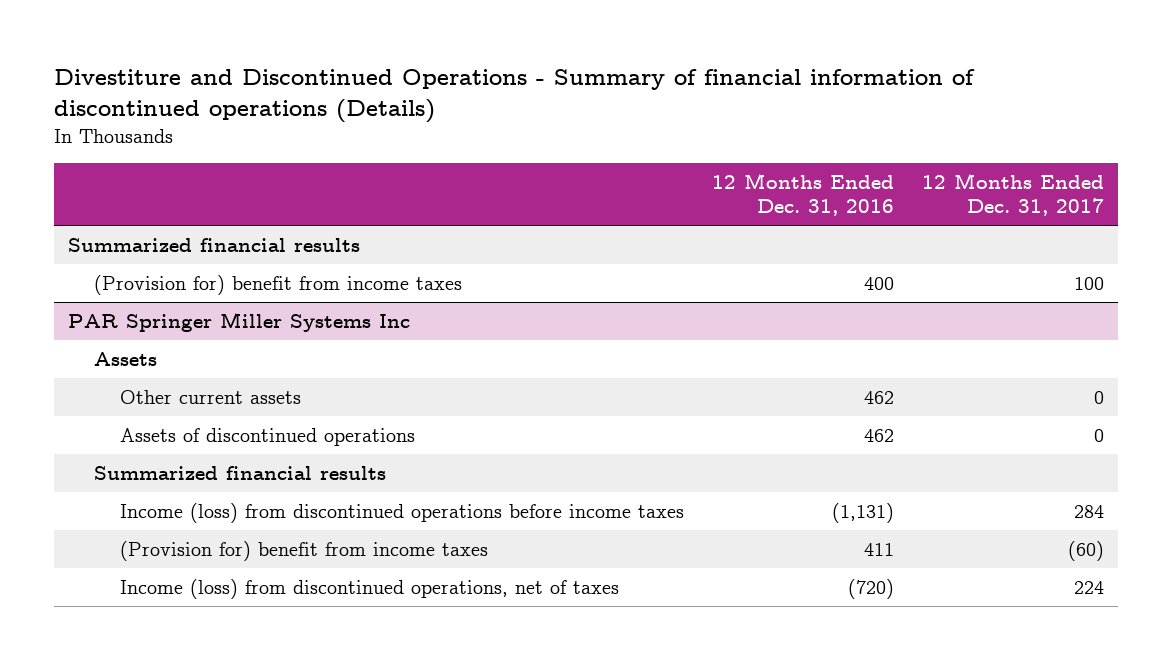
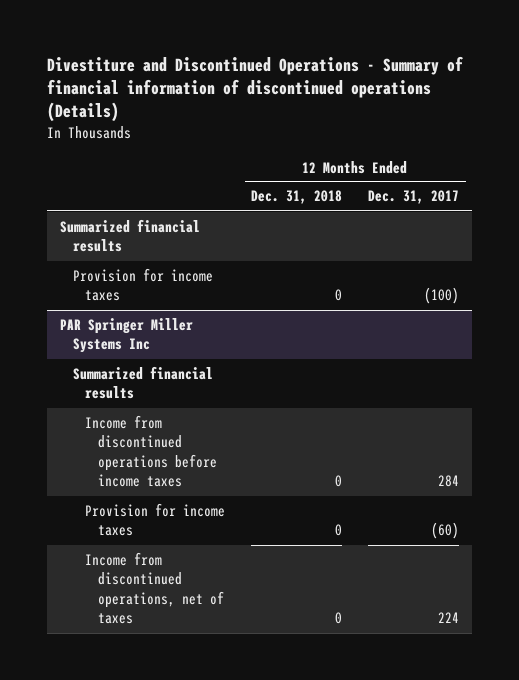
[711,172,894,216] 12 Months Ended Dec. 31, 2016 -> none
none -> [251,190,343,205] Dec. 31, 2018
[94,275,463,296] (Provision for) benefit from income taxes -> [72,267,213,302] Provision for income taxes
[1074,277,1105,291] 100 -> [424,287,460,305] (100)
[94,352,158,367] Assets -> none
[119,390,301,405] Other current assets -> none
[119,428,415,447] Assets of discontinued operations -> none
[119,503,684,524] Income (loss) from discontinued operations before income taxes -> [85,414,217,488] Income from discontinued operations before income taxes
[119,541,488,562] (Provision for) benefit from income taxes -> [85,502,226,537] Provision for income taxes
[119,579,619,600] Income (loss) from discontinued operations, net of taxes -> [85,551,224,625] Income from discontinued operations, net of taxes

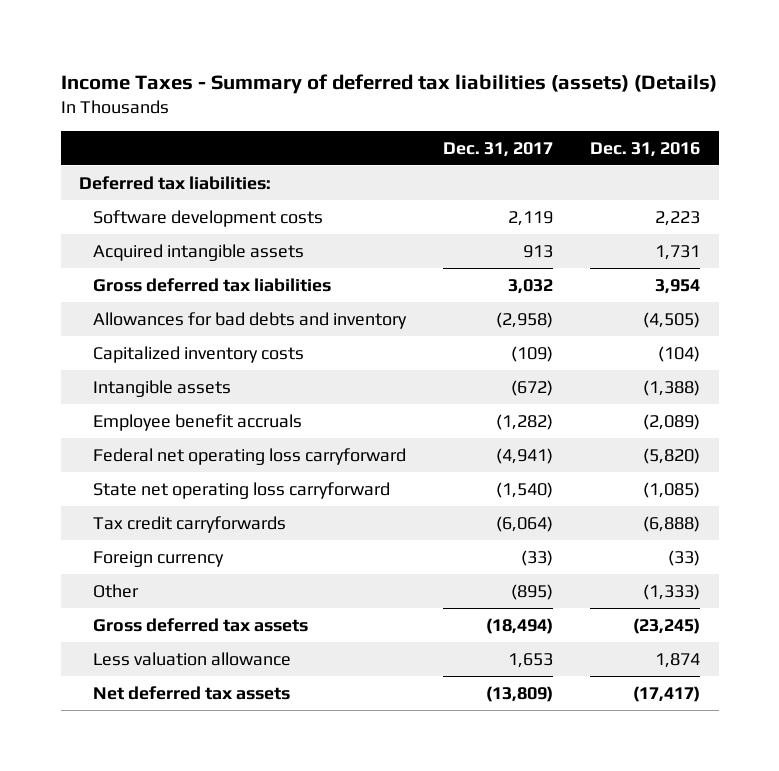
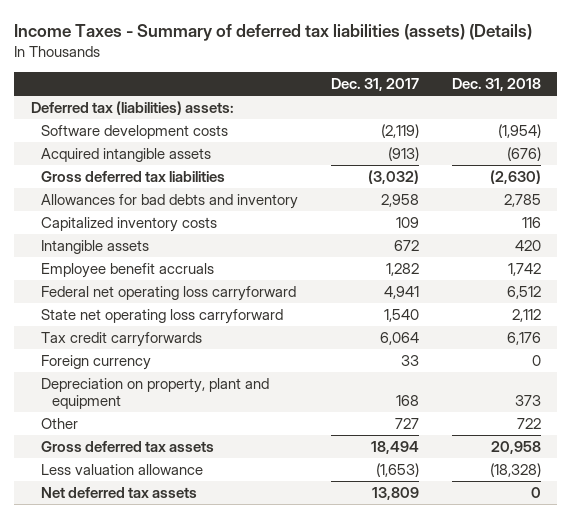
[590,141,701,157] Dec. 31, 2016 -> none
none -> [451,78,541,92] Dec. 31, 2018
[79,175,272,190] Deferred tax liabilities: -> [30,100,234,115] Deferred tax (liabilities) assets:
[508,210,554,226] 2,119 -> [381,123,420,138] (2,119)
[523,244,554,258] 913 -> [388,146,420,161] (913)
[508,278,554,294] 3,032 -> [368,169,420,184] (3,032)
[496,311,554,328] (2,958) -> [381,193,420,207] 2,958
[511,345,554,362] (109) -> [396,216,420,228] 109
[511,379,554,396] (672) -> [394,239,420,251] 672
[496,413,554,430] (1,282) -> [386,262,420,276] 1,282
[496,447,554,464] (4,941) -> [384,285,420,299] 4,941
[496,481,554,498] (1,540) -> [384,308,420,322] 1,540
[496,515,554,532] (6,064) -> [380,331,420,345] 6,064
[521,549,554,566] (33) -> [401,354,420,366] 33
none -> [41,377,270,410] Depreciation on property, plant and equipment
[511,583,554,600] (895) -> [395,417,420,429] 727
[486,617,554,634] (18,494) -> [371,440,420,454] 18,494
[508,652,554,668] 1,653 -> [376,462,420,477] (1,653)
[486,685,554,702] (13,809) -> [372,486,420,500] 13,809

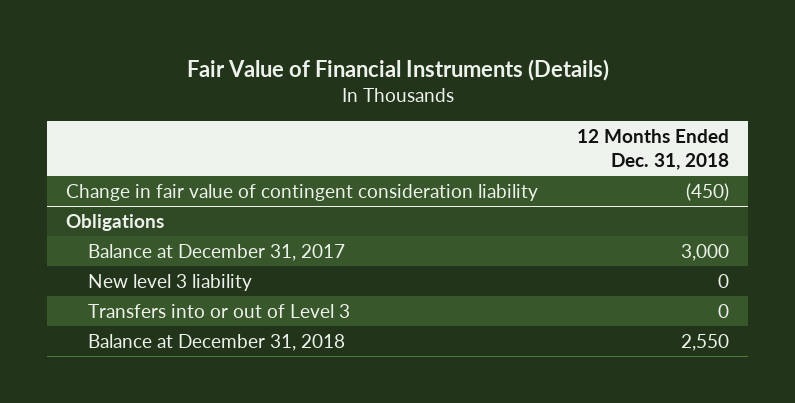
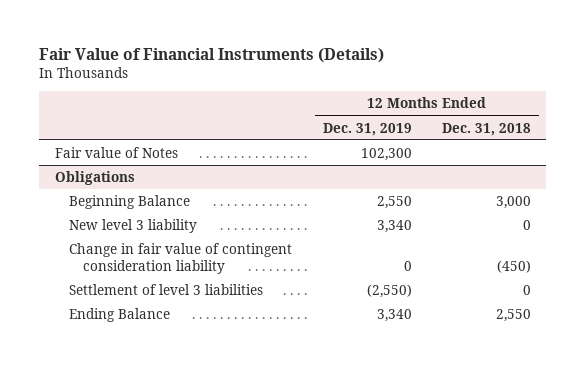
none -> [322,122,412,136] Dec. 31, 2019
[66,183,539,201] Change in fair value of contingent consideration liability -> none
none -> [54,146,178,158] Fair value of Notes
[87,243,345,261] Balance at December 31, 2017 -> [68,194,190,209] Beginning Balance
none -> [68,242,292,274] Change in fair value of contingent consideration liability
[87,303,350,318] Transfers into or out of Level 3 -> [68,283,263,295] Settlement of level 3 liabilities
[87,333,345,351] Balance at December 31, 2018 -> [68,307,170,322] Ending Balance

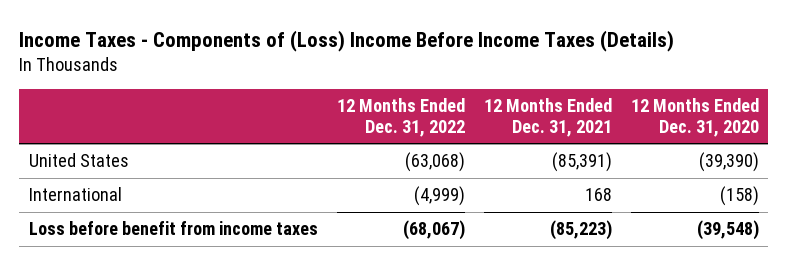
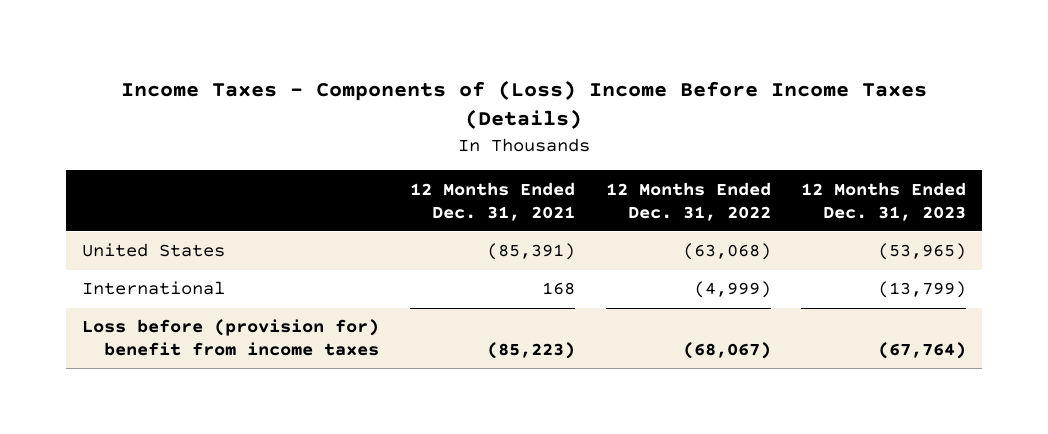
[630,97,759,137] 12 Months Ended Dec. 31, 2020 -> none
none -> [801,181,967,221] 12 Months Ended Dec. 31, 2023
[28,221,318,236] Loss before benefit from income taxes -> [81,319,379,357] Loss before (provision for) benefit from income taxes

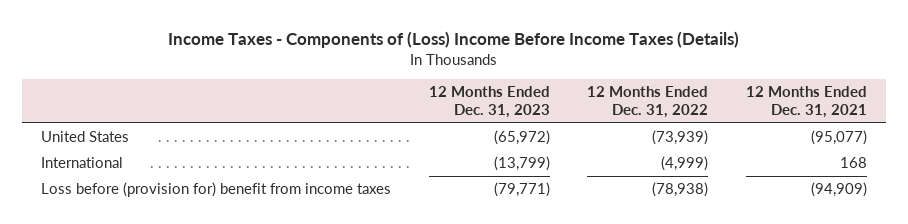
[486,243,575,261] (85,391) -> [810,130,867,146] (95,077)
[682,243,771,261] (63,068) -> [652,130,709,146] (73,939)
[878,243,967,261] (53,965) -> [493,130,550,146] (65,972)
[486,342,575,360] (85,223) -> [810,182,867,198] (94,909)
[682,342,771,360] (68,067) -> [652,182,709,198] (78,938)
[878,342,967,360] (67,764) -> [493,182,550,198] (79,771)

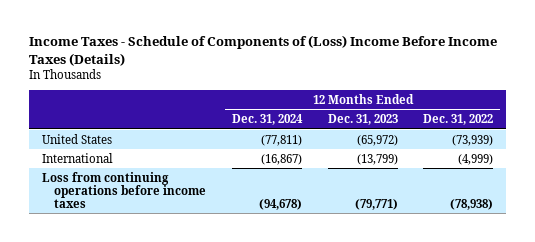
[167,30,739,48] Income Taxes - Components of (Loss) Income Before Income Taxes (Details) -> [28,35,497,66] Income Taxes - Schedule of Components of (Loss) Income Before Income Taxes (Details)
[745,86,867,119] 12 Months Ended Dec. 31, 2021 -> none
none -> [231,114,303,126] Dec. 31, 2024
[41,182,392,198] Loss before (provision for) benefit from income taxes -> [41,171,206,209] Loss from continuing operations before income taxes

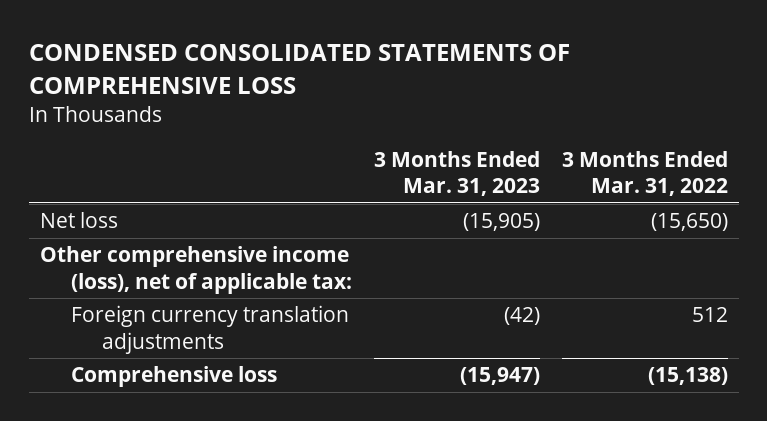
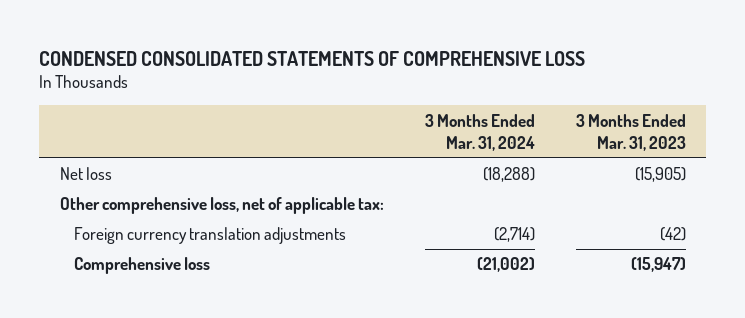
[561,151,728,197] 3 Months Ended Mar. 31, 2022 -> none
none -> [424,113,535,151] 3 Months Ended Mar. 31, 2024
[39,246,352,294] Other comprehensive income (loss), net of applicable tax: -> [59,197,384,215] Other comprehensive loss, net of applicable tax:

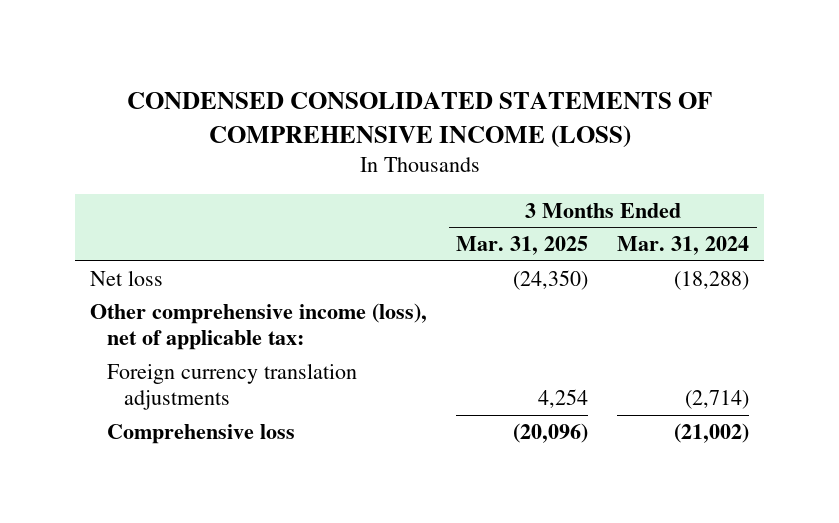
[39,50,586,66] CONDENSED CONSOLIDATED STATEMENTS OF COMPREHENSIVE LOSS -> [126,92,712,148] CONDENSED CONSOLIDATED STATEMENTS OF COMPREHENSIVE INCOME (LOSS)
[575,113,686,151] 3 Months Ended Mar. 31, 2023 -> none
none -> [456,236,589,256] Mar. 31, 2025
[59,197,384,215] Other comprehensive loss, net of applicable tax: -> [89,302,427,351] Other comprehensive income (loss), net of applicable tax:

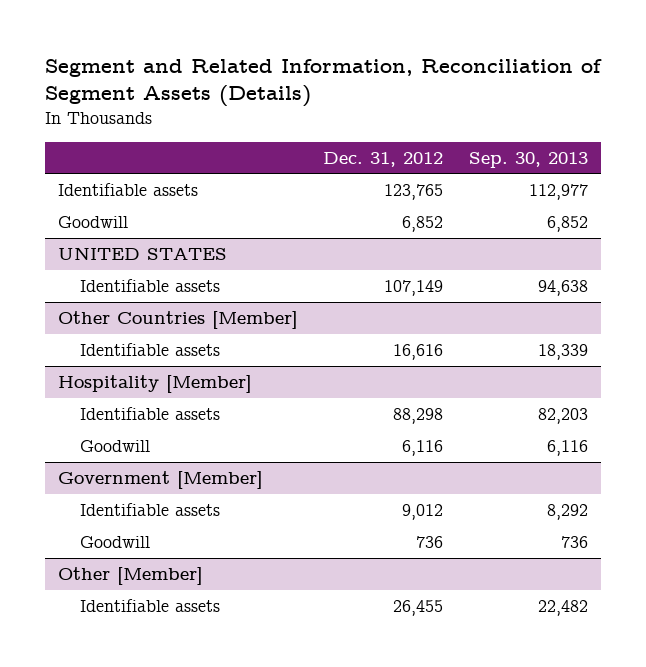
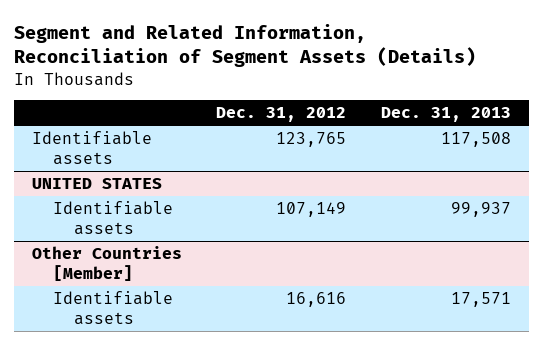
[468,151,588,168] Sep. 30, 2013 -> none
none -> [381,107,512,123] Dec. 31, 2013
[57,216,128,229] Goodwill -> none
[57,375,252,394] Hospitality [Member] -> none
[79,407,220,421] Identifiable assets -> none
[79,440,150,453] Goodwill -> none
[57,471,263,490] Government [Member] -> none
[79,503,220,517] Identifiable assets -> none
[79,536,150,549] Goodwill -> none
[57,567,203,586] Other [Member] -> none
[79,599,220,613] Identifiable assets -> none

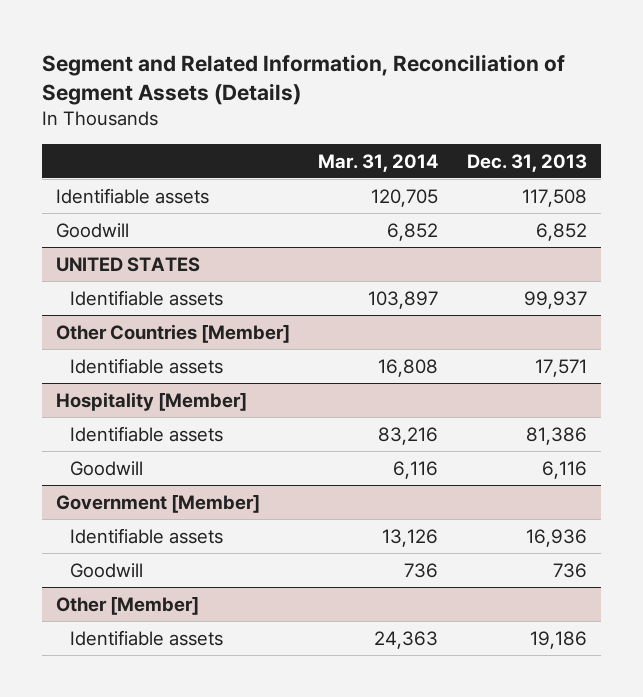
[216,107,347,123] Dec. 31, 2012 -> none
none -> [318,153,439,172] Mar. 31, 2014
none -> [55,222,129,238] Goodwill
none -> [55,391,247,411] Hospitality [Member]
none -> [69,425,223,442] Identifiable assets
none -> [69,460,143,476] Goodwill
none -> [55,494,260,513] Government [Member]
none -> [69,527,223,544] Identifiable assets
none -> [69,562,143,578] Goodwill
none -> [55,596,199,615] Other [Member]
none -> [69,629,223,646] Identifiable assets

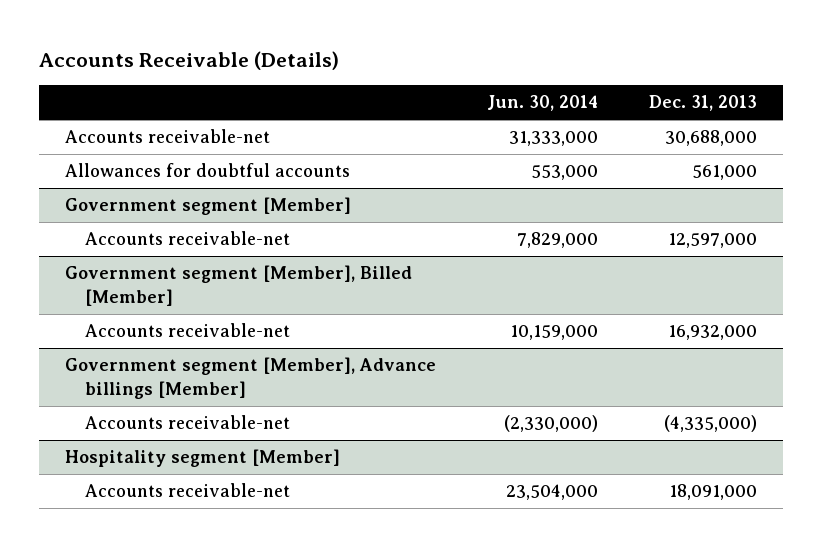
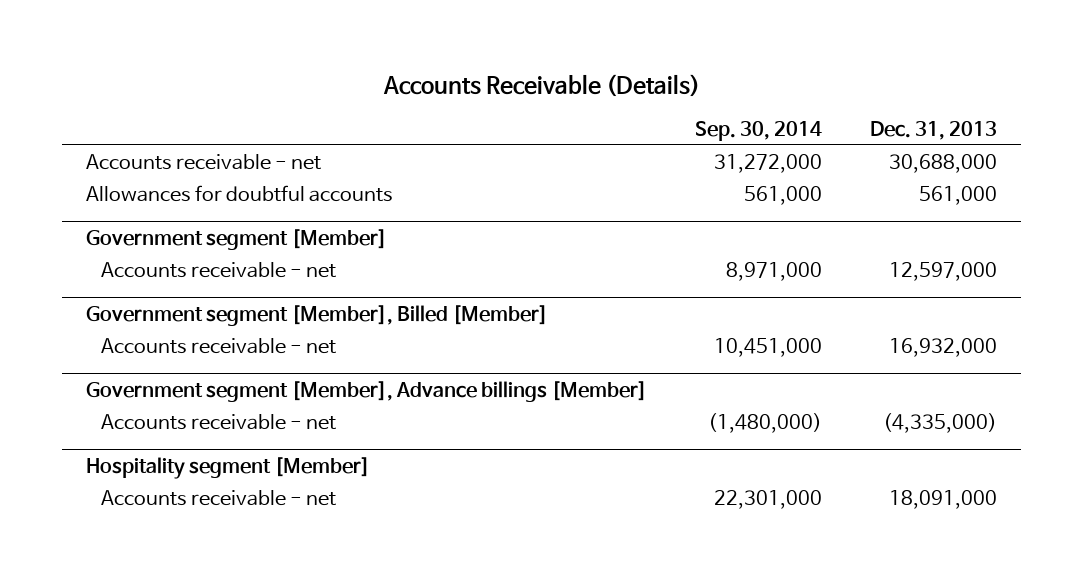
[486,95,598,112] Jun. 30, 2014 -> none
none -> [695,120,823,141] Sep. 30, 2014
[64,129,270,144] Accounts receivable-net -> [85,154,321,171] Accounts receivable - net
[85,231,291,246] Accounts receivable-net -> [100,262,336,279] Accounts receivable - net
[85,323,291,338] Accounts receivable-net -> [100,338,336,355] Accounts receivable - net
[85,415,291,430] Accounts receivable-net -> [100,414,336,431] Accounts receivable - net
[85,483,291,498] Accounts receivable-net -> [100,490,336,507] Accounts receivable - net

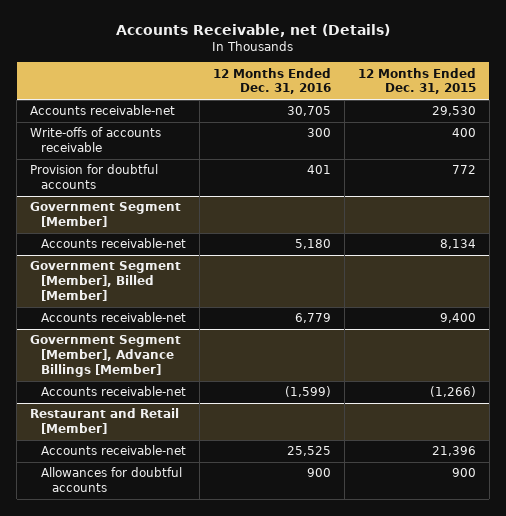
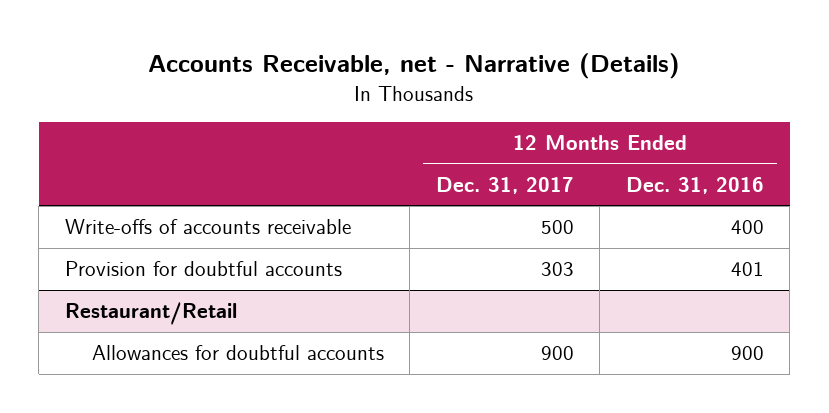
[115,23,390,37] Accounts Receivable, net (Details) -> [148,52,681,79] Accounts Receivable, net - Narrative (Details)
[357,67,476,95] 12 Months Ended Dec. 31, 2015 -> none
none -> [435,176,574,194] Dec. 31, 2017
[30,105,176,116] Accounts receivable-net -> none
[306,128,331,138] 300 -> [730,220,764,235] 400
[30,202,182,228] Government Segment [Member] -> none
[41,238,187,249] Accounts receivable-net -> none
[30,261,182,302] Government Segment [Member], Billed [Member] -> none
[41,312,187,323] Accounts receivable-net -> none
[30,335,182,378] Government Segment [Member], Advance Billings [Member] -> none
[41,386,187,397] Accounts receivable-net -> none
[41,445,187,456] Accounts receivable-net -> none
[30,408,180,435] Restaurant and Retail [Member] -> [64,302,237,326] Restaurant/Retail

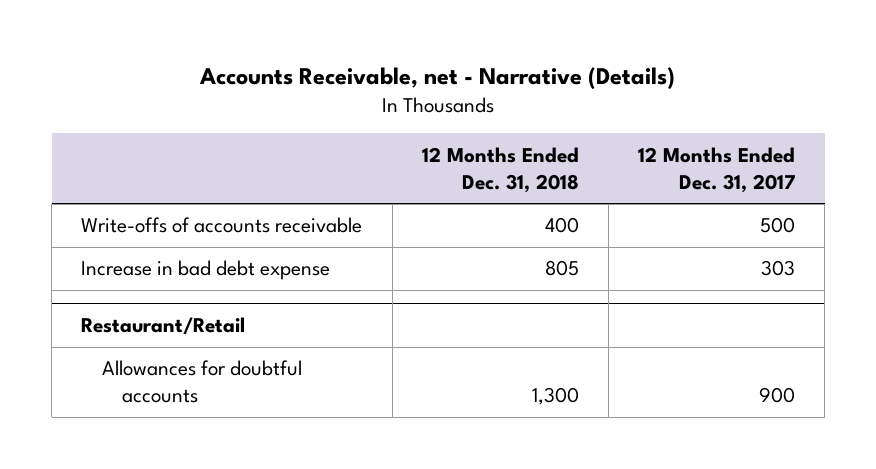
[625,176,764,194] Dec. 31, 2016 -> none
none -> [421,146,579,193] 12 Months Ended Dec. 31, 2018
[64,261,342,277] Provision for doubtful accounts -> [81,260,331,281] Increase in bad debt expense

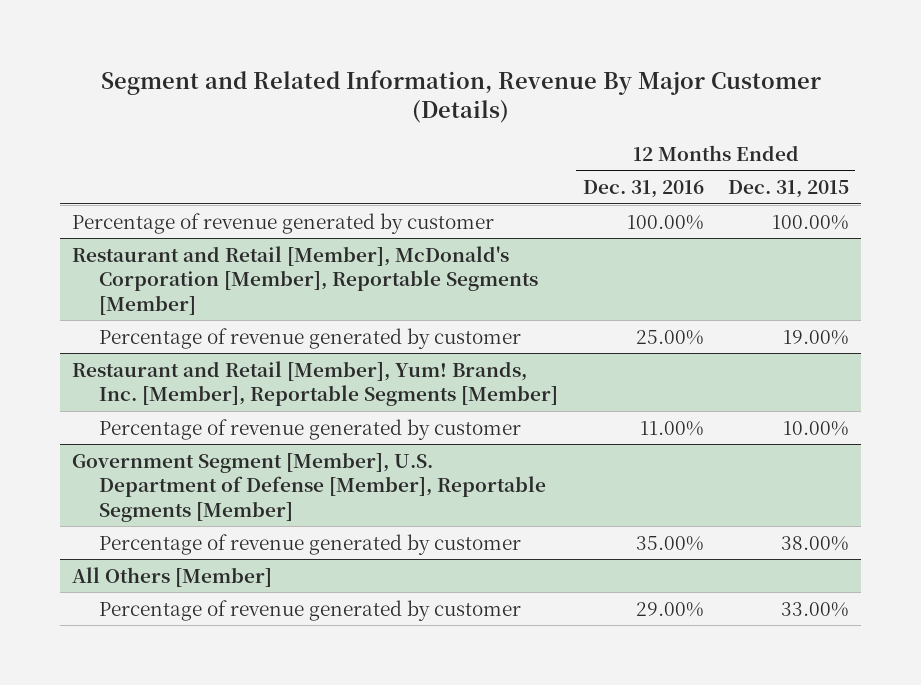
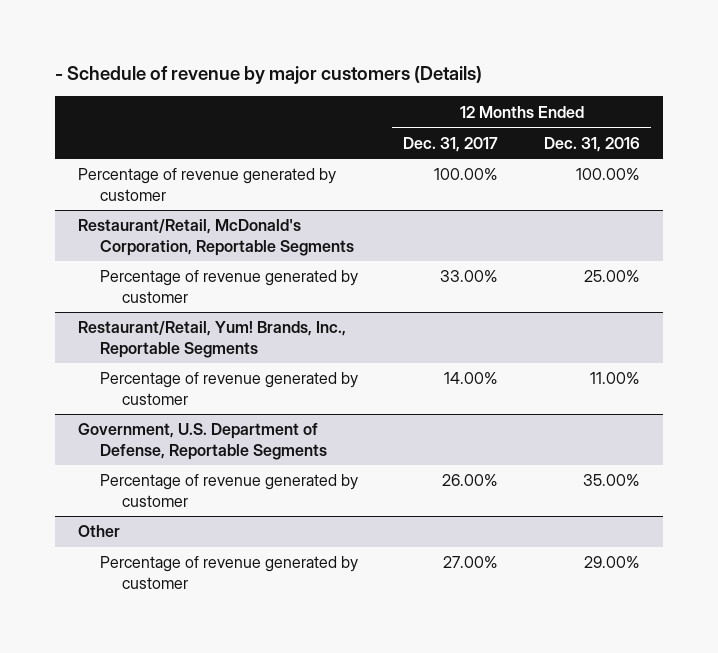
[100,70,821,124] Segment and Related Information, Revenue By Major Customer (Details) -> [54,65,482,84] - Schedule of revenue by major customers (Details)
[728,180,850,199] Dec. 31, 2015 -> none
none -> [403,136,499,152] Dec. 31, 2017
[71,245,538,315] Restaurant and Retail [Member], McDonald's Corporation [Member], Reportable Segments [Member] -> [77,219,354,256] Restaurant/Retail, McDonald's Corporation, Reportable Segments
[71,360,558,407] Restaurant and Retail [Member], Yum! Brands, Inc. [Member], Reportable Segments [Member] -> [77,321,346,358] Restaurant/Retail, Yum! Brands, Inc., Reportable Segments
[71,451,546,522] Government Segment [Member], U.S. Department of Defense [Member], Reportable Segments [Member] -> [77,423,327,460] Government, U.S. Department of Defense, Reportable Segments
[71,566,272,587] All Others [Member] -> [77,525,120,538] Other

